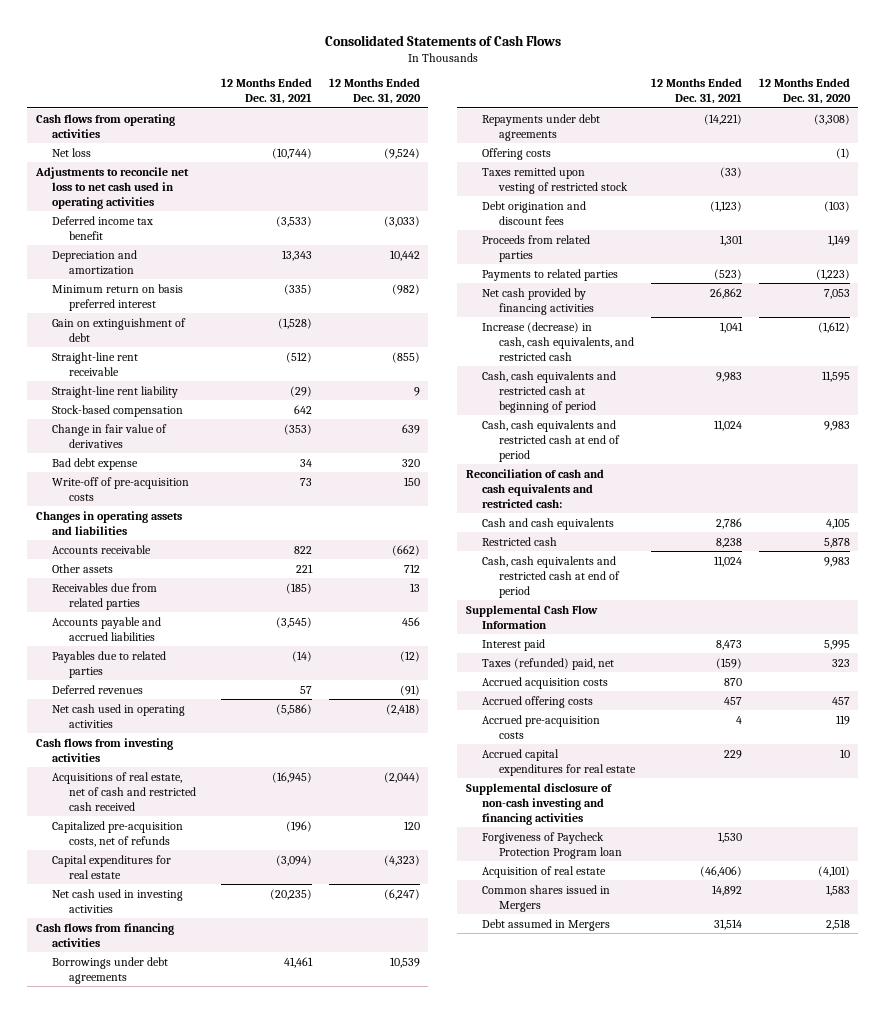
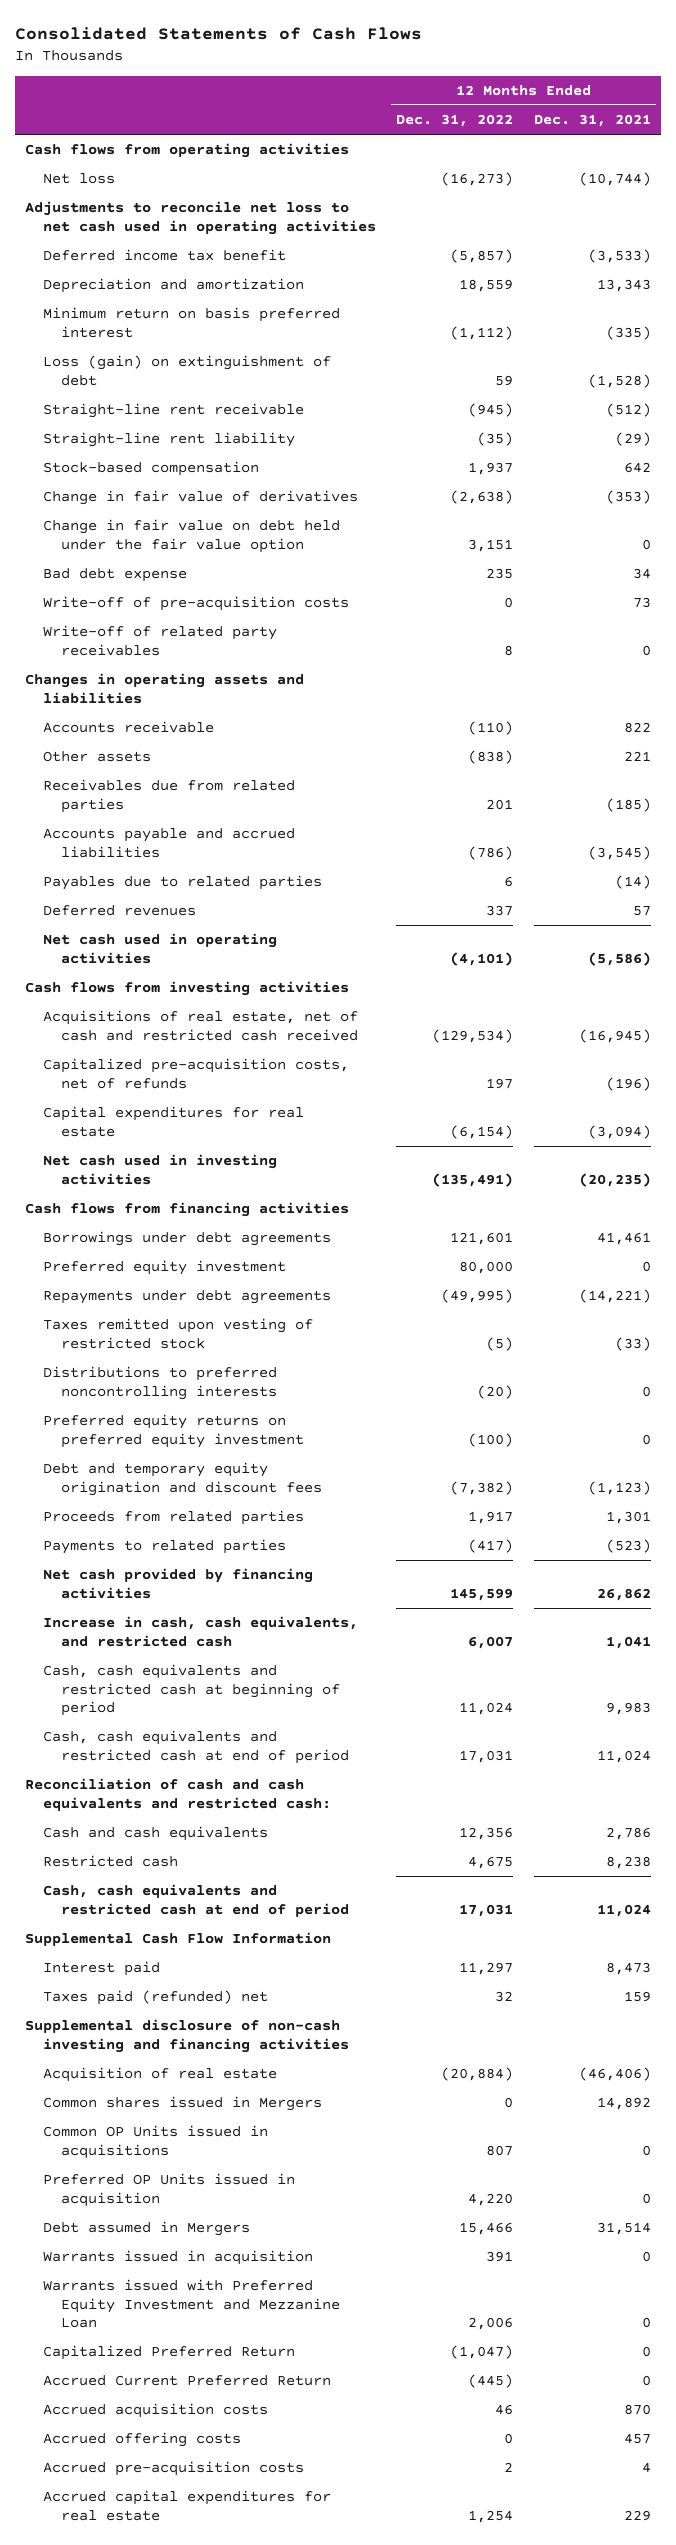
[328,78,421,105] 12 Months Ended Dec. 31, 2020 -> none
none -> [396,114,514,128] Dec. 31, 2022
[52,317,187,342] Gain on extinguishment of debt -> [43,355,332,386] Loss (gain) on extinguishment of debt
none -> [43,519,341,553] Change in fair value on debt held under the fair value option
none -> [43,625,278,656] Write-off of related party receivables
none -> [43,1260,287,1276] Preferred equity investment
[482,147,552,160] Offering costs -> none
none -> [43,1366,278,1400] Distributions to preferred noncontrolling interests
none -> [43,1414,305,1448] Preferred equity returns on preferred equity investment
[482,200,587,225] Debt origination and discount fees -> [43,1462,323,1496] Debt and temporary equity origination and discount fees
[482,321,634,361] Increase (decrease) in cash, cash equivalents, and restricted cash -> [43,1616,359,1647] Increase in cash, cash equivalents, and restricted cash
[482,657,615,670] Taxes (refunded) paid, net -> [43,1990,269,2006] Taxes paid (refunded) net
[716,657,743,669] (159) -> [623,1991,651,2003] 159
[482,831,622,859] Forgiveness of Paycheck Protection Program loan -> none
none -> [43,2125,269,2159] Common OP Units issued in acquisitions
none -> [43,2173,296,2207] Preferred OP Units issued in acquisition
none -> [43,2250,314,2266] Warrants issued in acquisition
none -> [43,2279,341,2328] Warrants issued with Preferred Equity Investment and Mezzanine Loan
none -> [43,2345,296,2361] Capitalized Preferred Return
none -> [43,2375,332,2387] Accrued Current Preferred Return
[482,676,609,689] Accrued acquisition costs -> [43,2403,269,2419] Accrued acquisition costs
[482,695,594,708] Accrued offering costs -> [43,2432,242,2448] Accrued offering costs
[482,714,601,739] Accrued pre-acquisition costs -> [43,2461,305,2477] Accrued pre-acquisition costs
[482,748,636,776] Accrued capital expenditures for real estate -> [43,2490,332,2521] Accrued capital expenditures for real estate

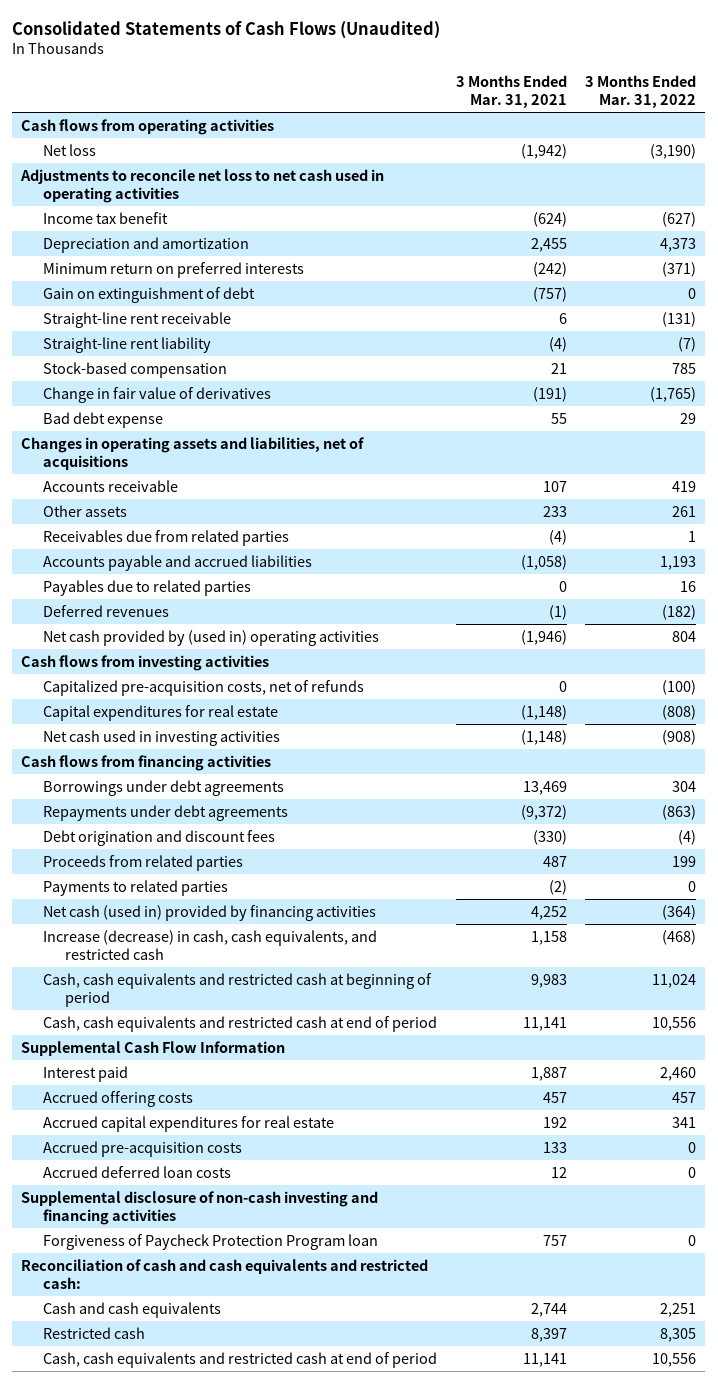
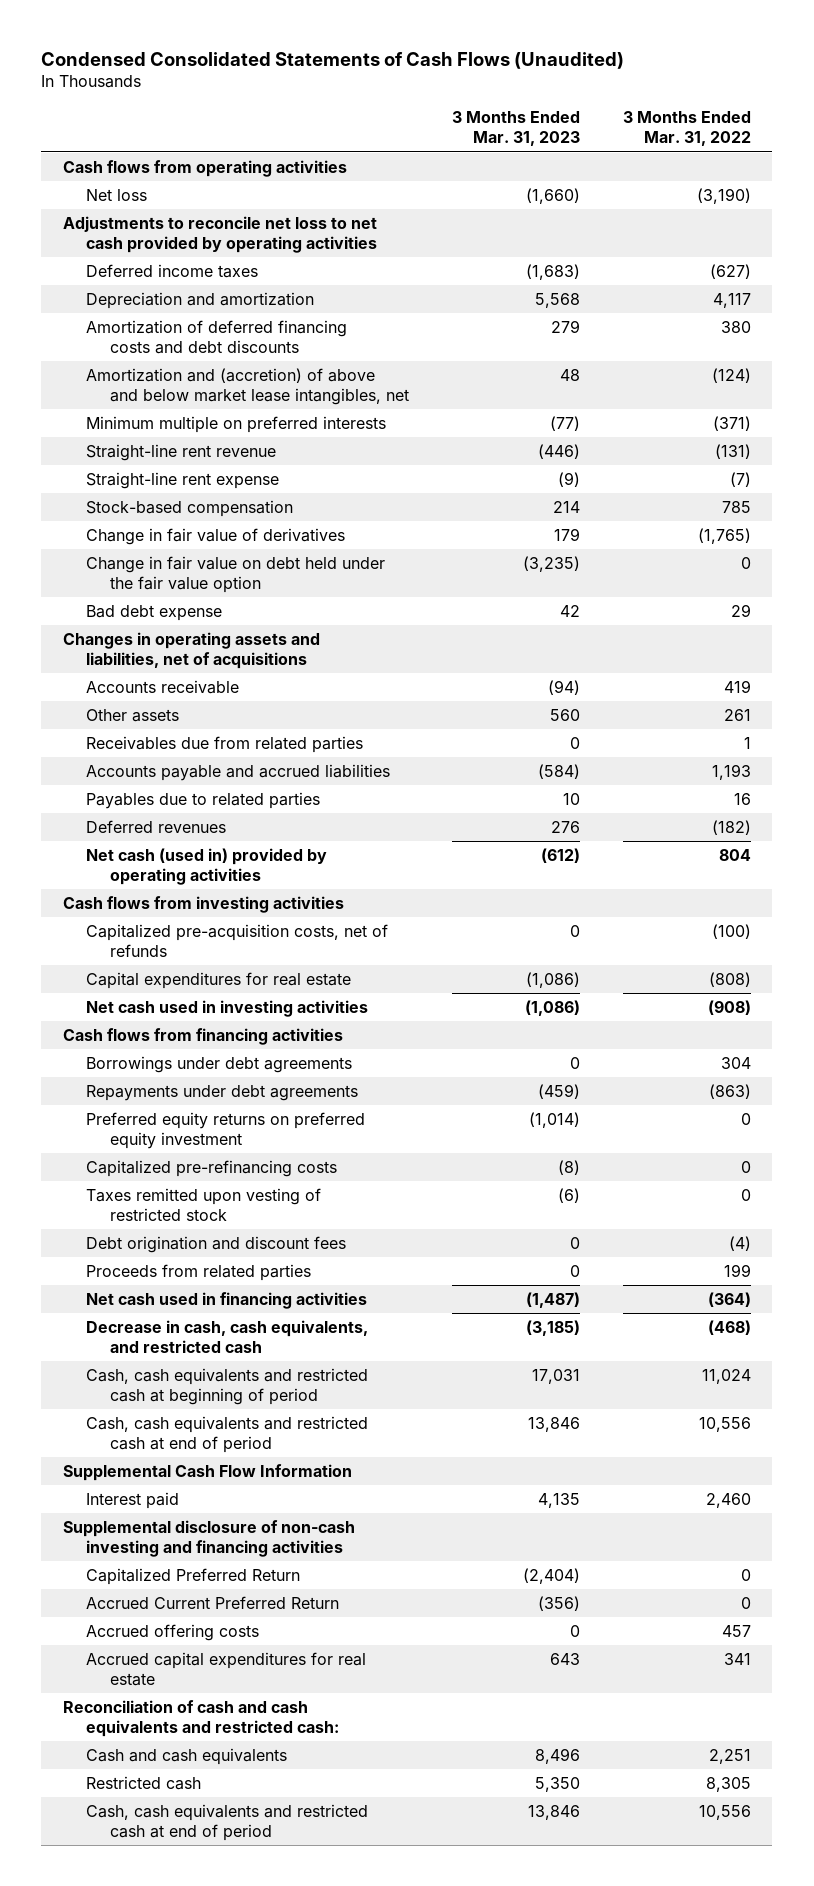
[12,20,441,39] Consolidated Statements of Cash Flows (Unaudited) -> [41,51,625,69] Condensed Consolidated Statements of Cash Flows (Unaudited)
[455,74,567,109] 3 Months Ended Mar. 31, 2021 -> none
none -> [451,111,580,147] 3 Months Ended Mar. 31, 2023
[43,286,256,303] Gain on extinguishment of debt -> none
[20,168,385,204] Adjustments to reconcile net loss to net cash used in operating activities -> [62,215,378,254] Adjustments to reconcile net loss to net cash provided by operating activities
[43,211,169,224] Income tax benefit -> [86,263,259,278] Deferred income taxes
[660,237,697,252] 4,373 -> [712,292,751,308] 4,117
none -> [86,319,348,355] Amortization of deferred financing costs and debt discounts
none -> [86,367,409,406] Amortization and (accretion) of above and below market lease intangibles, net
[43,261,305,278] Minimum return on preferred interests -> [86,415,387,433] Minimum multiple on preferred interests
[43,311,232,328] Straight-line rent receivable -> [86,443,277,461] Straight-line rent revenue
[43,336,212,353] Straight-line rent liability -> [86,471,280,489] Straight-line rent expense
none -> [86,555,386,594] Change in fair value on debt held under the fair value option
[43,629,380,646] Net cash provided by (used in) operating activities -> [86,847,328,886] Net cash (used in) provided by operating activities
none -> [86,1111,366,1150] Preferred equity returns on preferred equity investment
none -> [86,1159,338,1177] Capitalized pre-refinancing costs
none -> [86,1187,322,1222] Taxes remitted upon vesting of restricted stock
[43,879,229,896] Payments to related parties -> none
[43,904,377,921] Net cash (used in) provided by financing activities -> [86,1291,368,1309] Net cash used in financing activities
[43,929,378,961] Increase (decrease) in cash, cash equivalents, and restricted cash -> [86,1319,369,1354] Decrease in cash, cash equivalents, and restricted cash
[21,1190,379,1226] Supplemental disclosure of non-cash investing and financing activities -> [62,1519,355,1558] Supplemental disclosure of non-cash investing and financing activities
none -> [86,1567,301,1585] Capitalized Preferred Return
none -> [86,1595,340,1609] Accrued Current Preferred Return
[43,1140,243,1157] Accrued pre-acquisition costs -> none
[43,1165,232,1178] Accrued deferred loan costs -> none
[43,1233,379,1250] Forgiveness of Paycheck Protection Program loan -> none

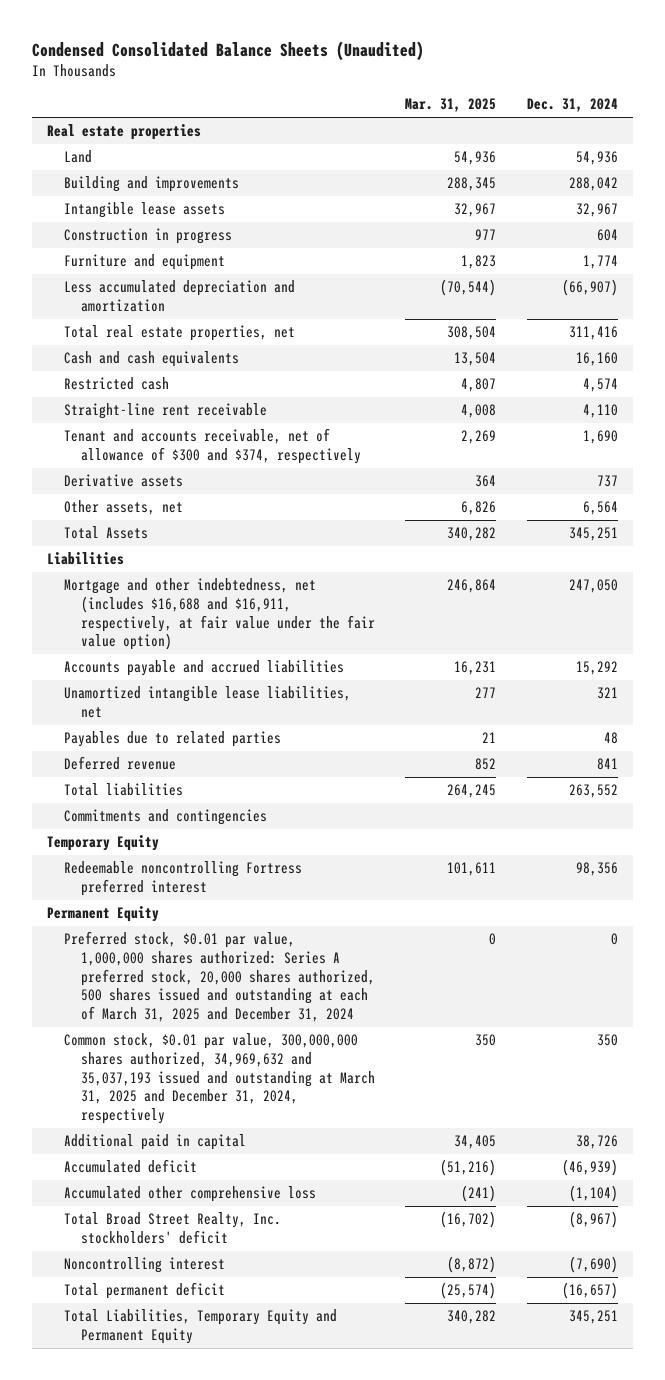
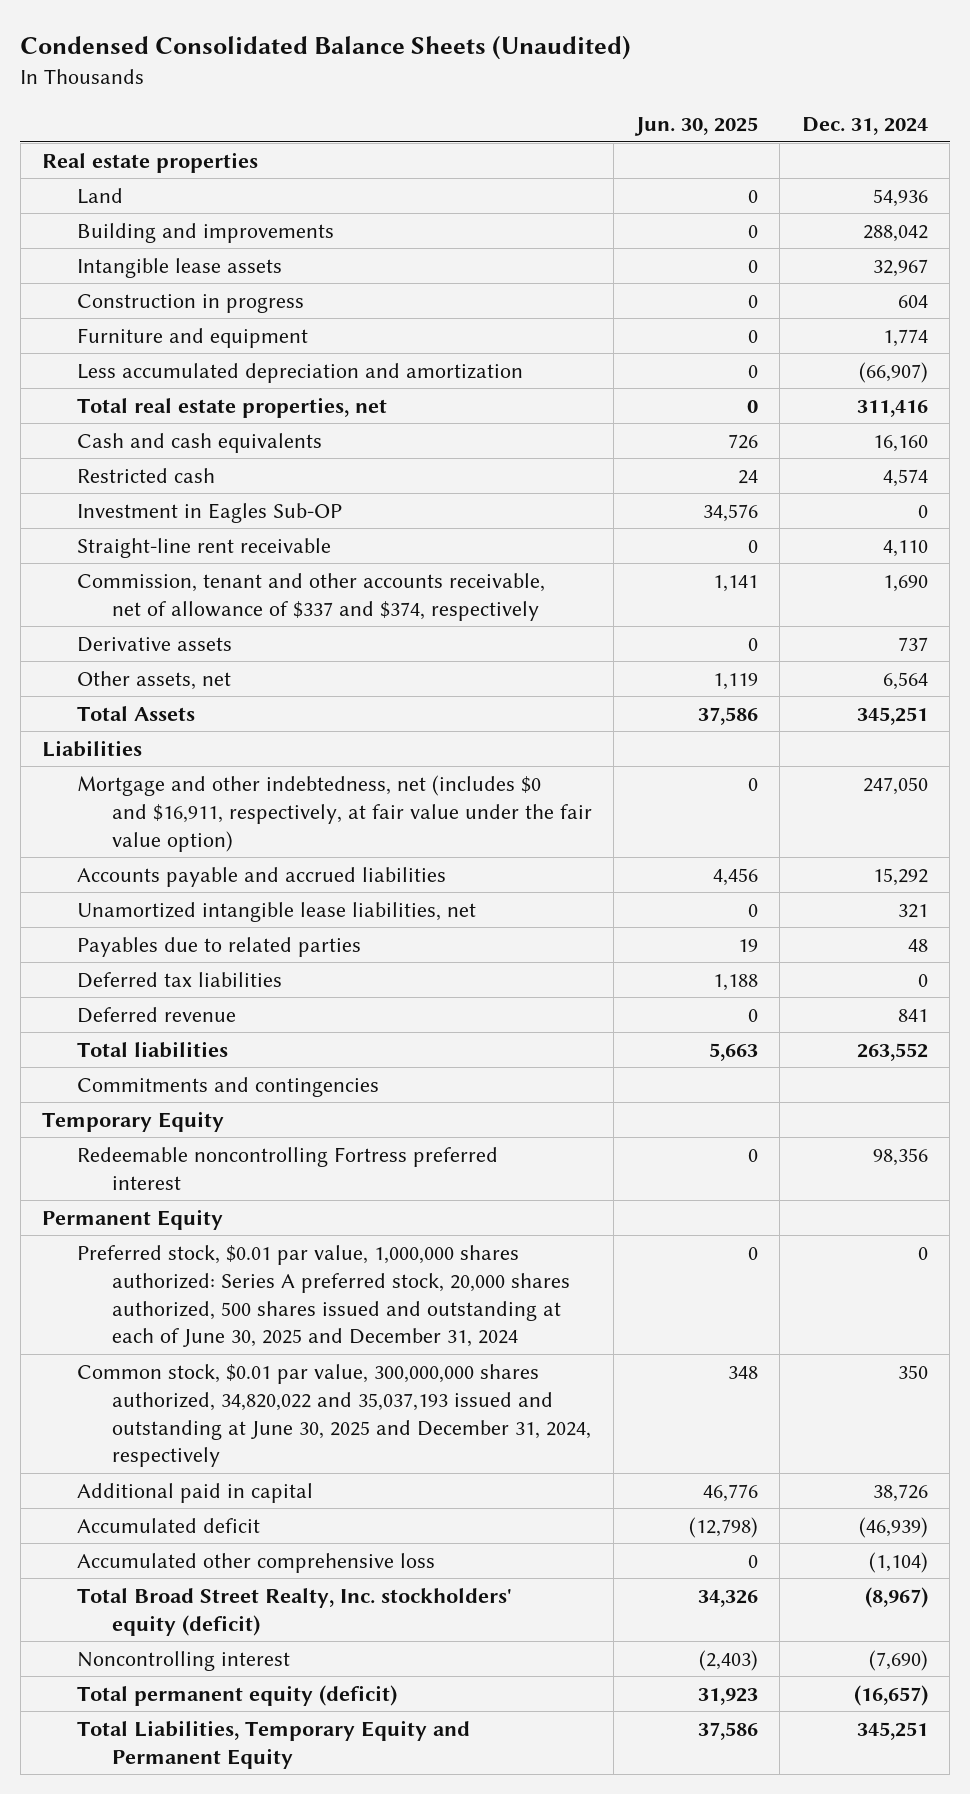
[405,98,497,113] Mar. 31, 2025 -> none
none -> [633,117,758,137] Jun. 30, 2025
none -> [76,502,342,523] Investment in Eagles Sub-OP
[63,428,361,464] Tenant and accounts receivable, net of allowance of $300 and $374, respectively -> [76,572,545,621] Commission, tenant and other accounts receivable, net of allowance of $337 and $374, respectively
[63,578,375,651] Mortgage and other indebtedness, net (includes $16,688 and $16,911, respectively, at fair value under the fair value option) -> [76,774,592,852] Mortgage and other indebtedness, net (includes $0 and $16,911, respectively, at fair value under the fair value option)
none -> [76,971,282,988] Deferred tax liabilities
[63,931,375,1022] Preferred stock, $0.01 par value, 1,000,000 shares authorized: Series A preferred stock, 20,000 shares authorized, 500 shares issued and outstanding at each of March 31, 2025 and December 31, 2024 -> [76,1244,570,1348] Preferred stock, $0.01 par value, 1,000,000 shares authorized: Series A preferred stock, 20,000 shares authorized, 500 shares issued and outstanding at each of June 30, 2025 and December 31, 2024
[63,1033,375,1124] Common stock, $0.01 par value, 300,000,000 shares authorized, 34,969,632 and 35,037,193 issued and outstanding at March 31, 2025 and December 31, 2024, respectively -> [76,1363,591,1468] Common stock, $0.01 par value, 300,000,000 shares authorized, 34,820,022 and 35,037,193 issued and outstanding at June 30, 2025 and December 31, 2024, respectively
[63,1212,281,1244] Total Broad Street Realty, Inc. stockholders' deficit -> [76,1587,512,1636] Total Broad Street Realty, Inc. stockholders' equity (deficit)
[63,1282,225,1300] Total permanent deficit -> [76,1684,397,1706] Total permanent equity (deficit)

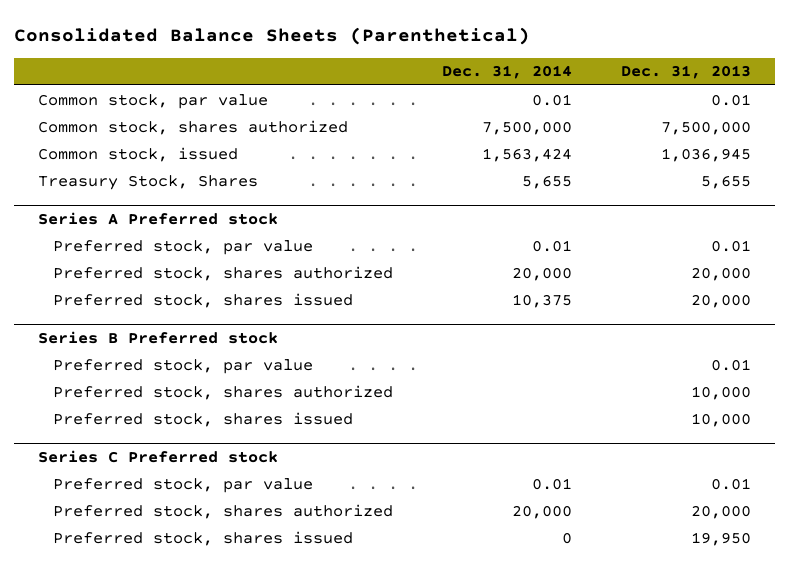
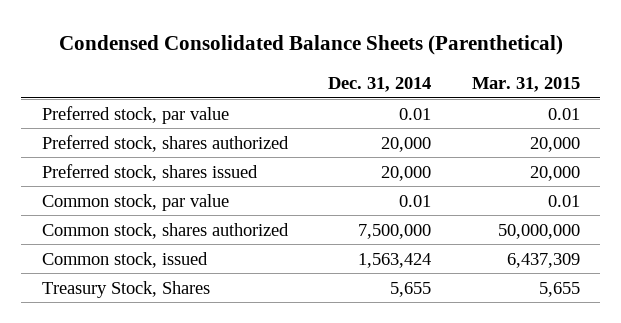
[14,26,531,45] Consolidated Balance Sheets (Parenthetical) -> [58,35,563,56] Condensed Consolidated Balance Sheets (Parenthetical)
[620,65,751,80] Dec. 31, 2013 -> none
none -> [471,77,580,93] Mar. 31, 2015
none -> [41,105,229,124] Preferred stock, par value
none -> [41,134,289,152] Preferred stock, shares authorized
none -> [41,163,258,181] Preferred stock, shares issued
[38,211,279,225] Series A Preferred stock -> none
[53,239,314,255] Preferred stock, par value -> none
[53,265,394,281] Preferred stock, shares authorized -> none
[53,292,354,308] Preferred stock, shares issued -> none
[38,330,279,344] Series B Preferred stock -> none
[53,358,314,374] Preferred stock, par value -> none
[53,384,394,400] Preferred stock, shares authorized -> none
[53,411,354,427] Preferred stock, shares issued -> none
[38,449,279,463] Series C Preferred stock -> none
[53,477,314,493] Preferred stock, par value -> none
[53,503,394,519] Preferred stock, shares authorized -> none
[53,530,354,546] Preferred stock, shares issued -> none

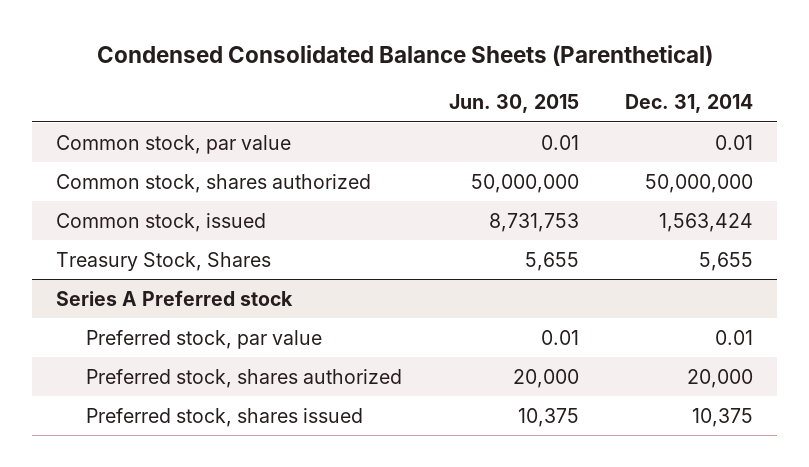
[471,77,580,93] Mar. 31, 2015 -> none
none -> [448,94,579,114] Jun. 30, 2015
[41,105,229,124] Preferred stock, par value -> none
[41,134,289,152] Preferred stock, shares authorized -> none
[41,163,258,181] Preferred stock, shares issued -> none
[358,223,432,239] 7,500,000 -> [645,173,754,193] 50,000,000
none -> [55,289,293,306] Series A Preferred stock
none -> [86,329,323,349] Preferred stock, par value
none -> [86,368,403,388] Preferred stock, shares authorized
none -> [86,407,364,427] Preferred stock, shares issued

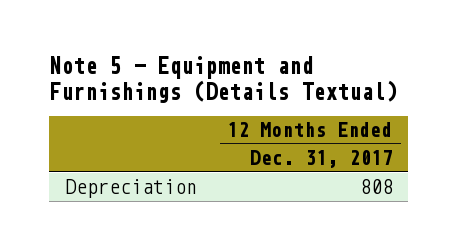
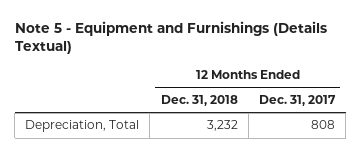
none -> [160,95,238,107] Dec. 31, 2018
[64,179,197,199] Depreciation -> [25,120,140,133] Depreciation, Total

